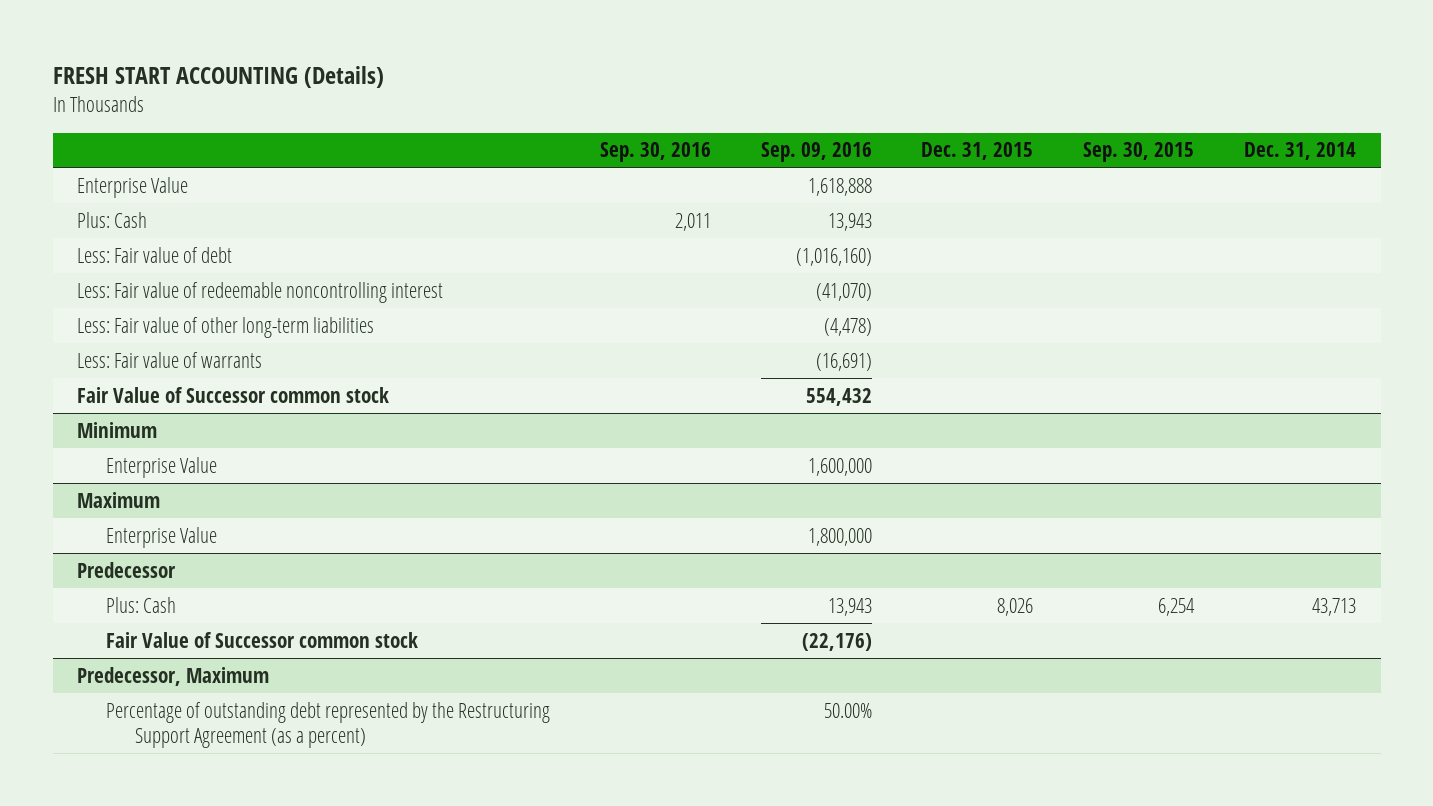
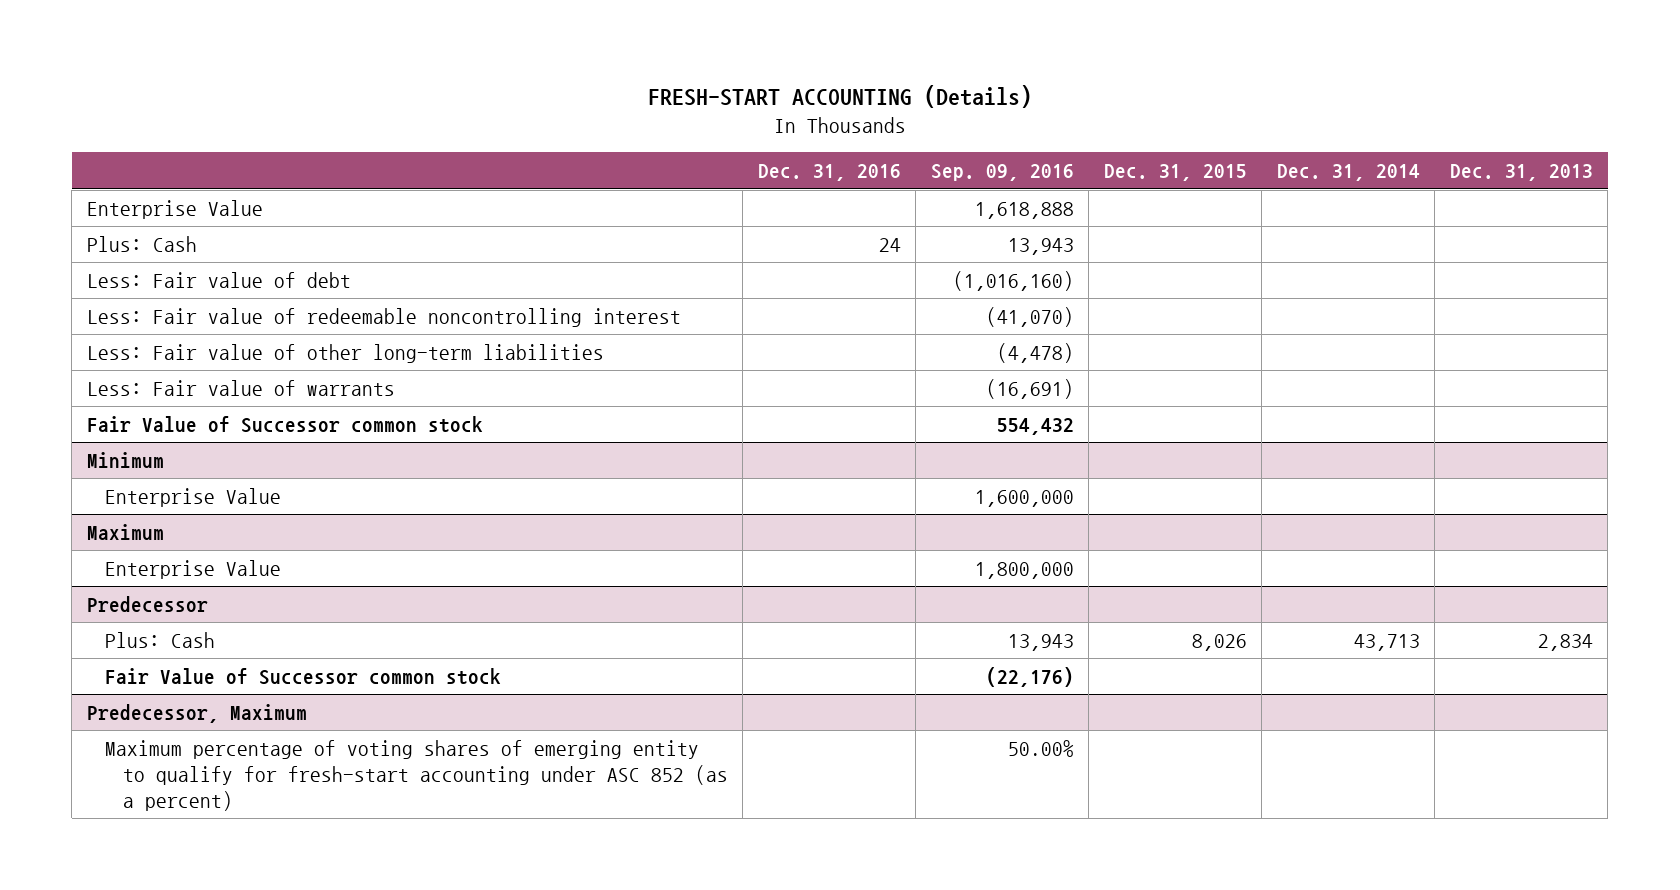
[52,66,384,89] FRESH START ACCOUNTING (Details) -> [647,84,1032,108] FRESH-START ACCOUNTING (Details)
[599,142,711,163] Sep. 30, 2016 -> none
[1083,142,1195,163] Sep. 30, 2015 -> none
none -> [757,164,901,182] Dec. 31, 2016
none -> [1449,164,1593,182] Dec. 31, 2013
[106,701,551,748] Percentage of outstanding debt represented by the Restructuring Support Agreement (as a percent) -> none
none -> [104,739,728,811] Maximum percentage of voting shares of emerging entity to qualify for fresh-start accounting under ASC 852 (as a percent)

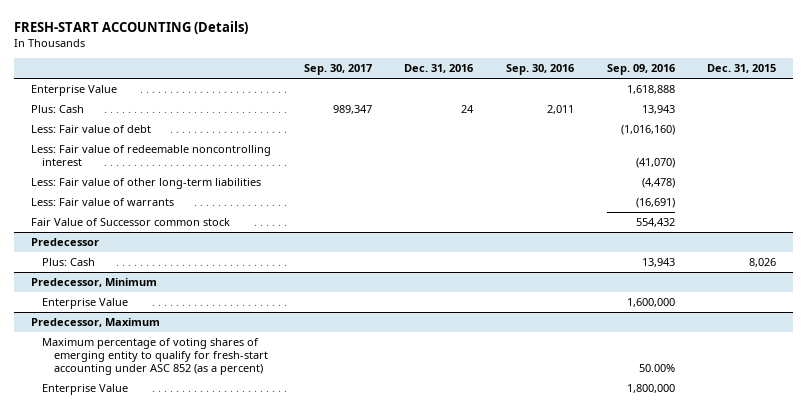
[1276,164,1420,182] Dec. 31, 2014 -> none
[1449,164,1593,182] Dec. 31, 2013 -> none
none -> [303,64,372,76] Sep. 30, 2017
none -> [506,64,575,76] Sep. 30, 2016
[86,451,164,468] Minimum -> none
[104,487,281,507] Enterprise Value -> none
[86,523,164,540] Maximum -> none
[104,559,281,579] Enterprise Value -> none
[104,667,501,685] Fair Value of Successor common stock -> none
none -> [30,278,157,288] Predecessor, Minimum
none -> [42,298,129,310] Enterprise Value
none -> [42,384,129,396] Enterprise Value

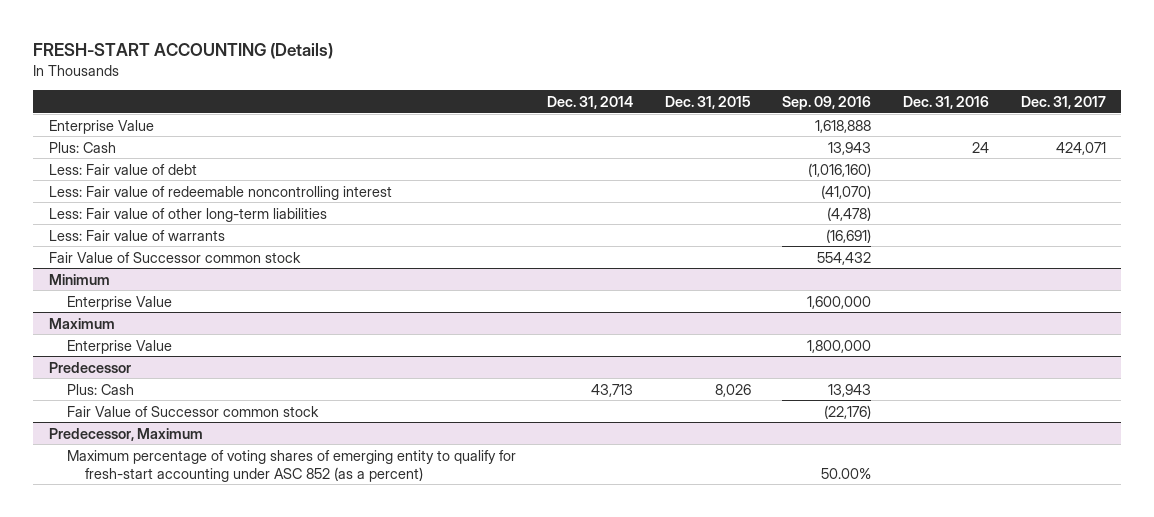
[303,64,372,76] Sep. 30, 2017 -> none
[506,64,575,76] Sep. 30, 2016 -> none
none -> [547,95,634,109] Dec. 31, 2014
none -> [1020,95,1106,109] Dec. 31, 2017
none -> [48,273,110,285] Minimum
none -> [66,295,172,310] Enterprise Value
none -> [48,317,115,329] Maximum
none -> [66,339,172,354] Enterprise Value
[30,278,157,288] Predecessor, Minimum -> none
[42,298,129,310] Enterprise Value -> none
none -> [66,405,319,417] Fair Value of Successor common stock
[42,384,129,396] Enterprise Value -> none

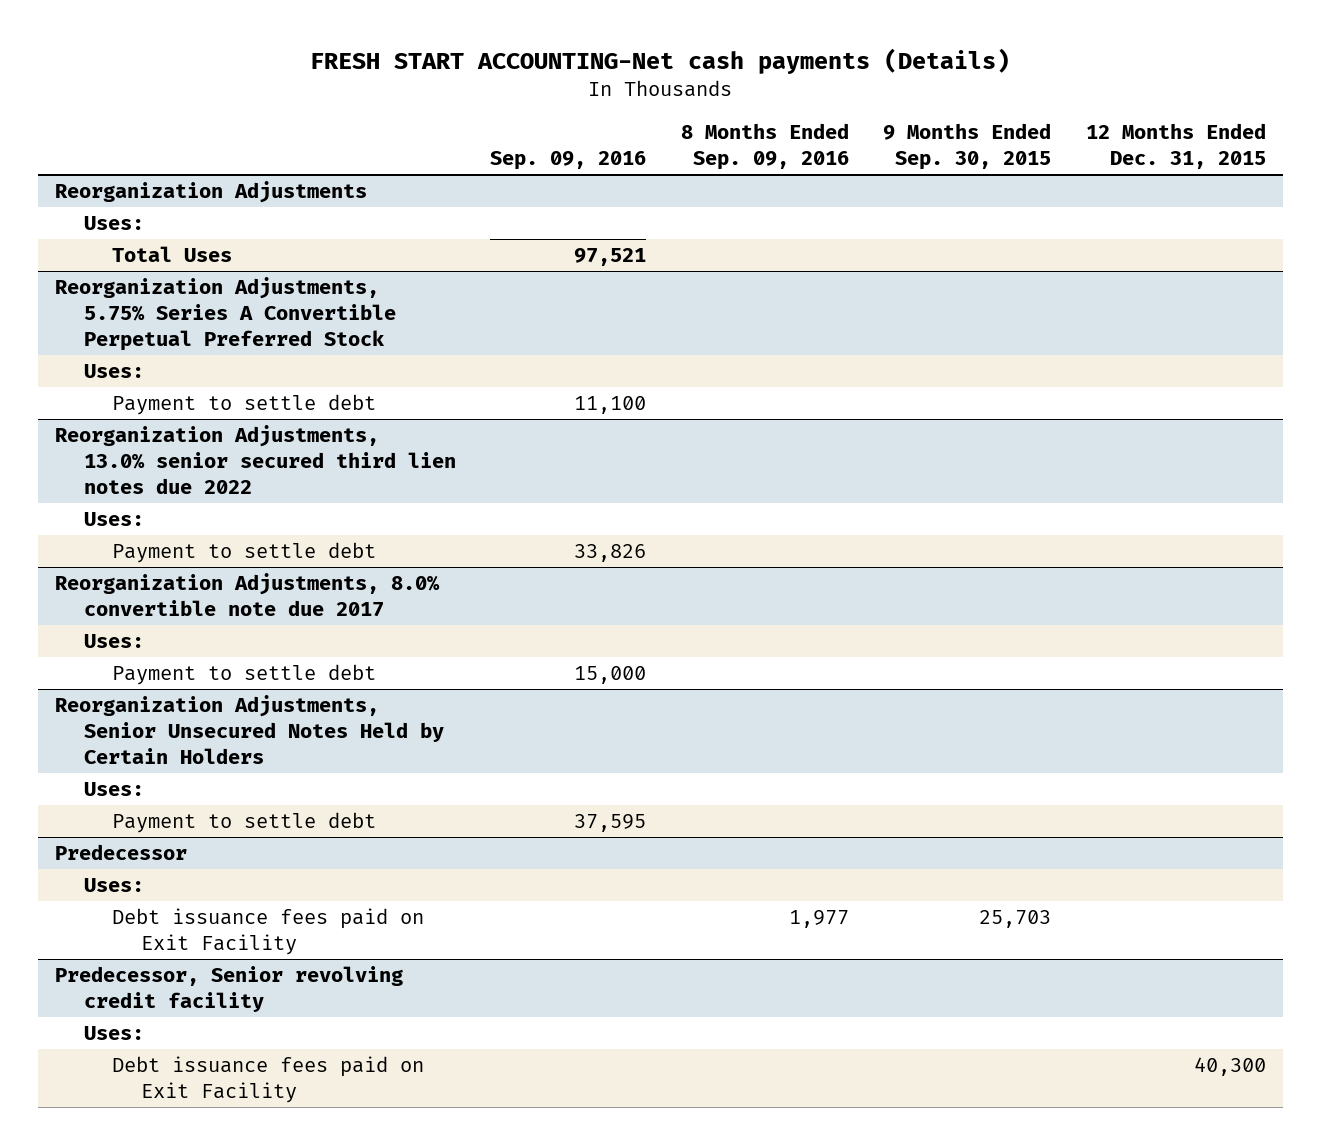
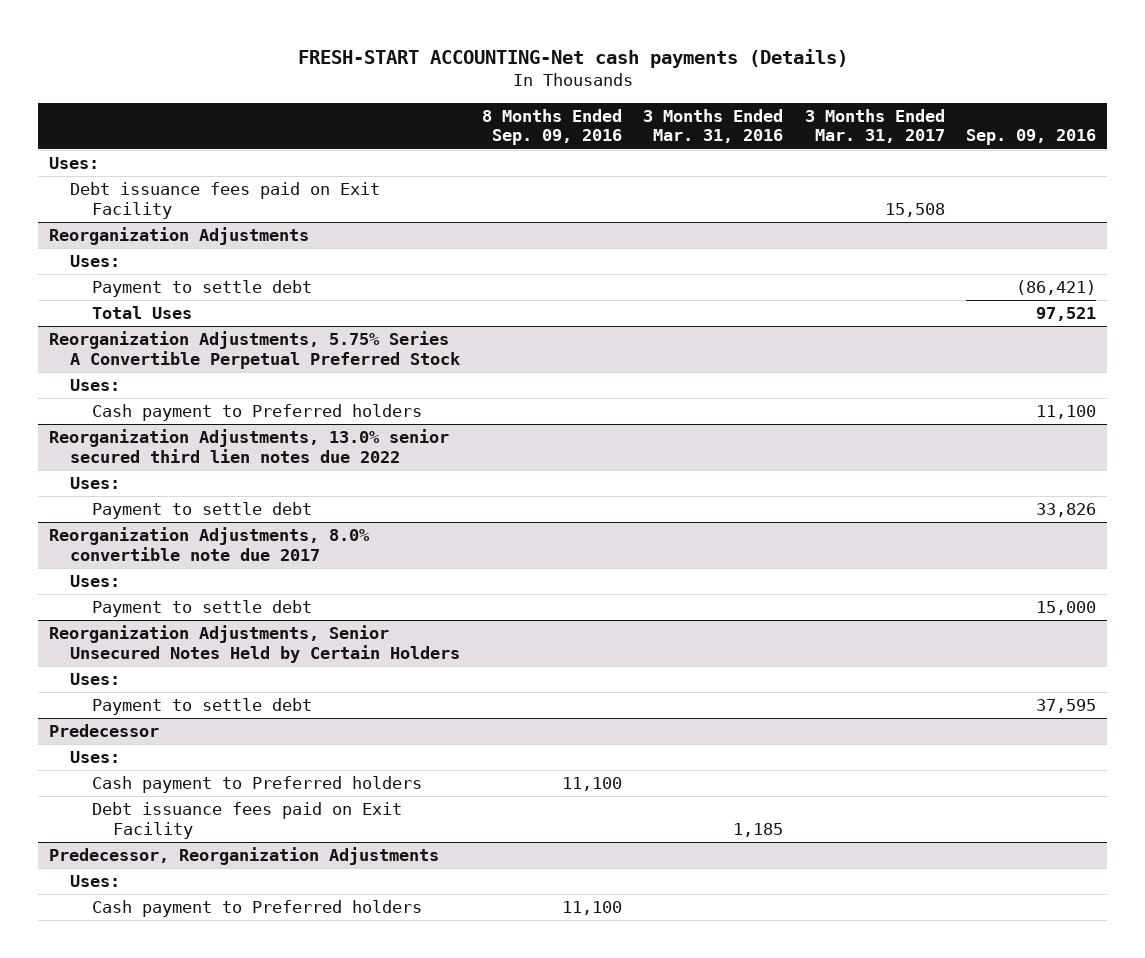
[310,47,1011,74] FRESH START ACCOUNTING-Net cash payments (Details) -> [297,49,848,69] FRESH-START ACCOUNTING-Net cash payments (Details)
[883,123,1052,171] 9 Months Ended Sep. 30, 2015 -> none
[1085,123,1266,170] 12 Months Ended Dec. 31, 2015 -> none
none -> [643,108,784,144] 3 Months Ended Mar. 31, 2016
none -> [804,108,945,144] 3 Months Ended Mar. 31, 2017
none -> [49,157,100,170] Uses:
none -> [70,182,381,219] Debt issuance fees paid on Exit Facility
none -> [91,280,312,298] Payment to settle debt
[112,394,377,416] Payment to settle debt -> [91,404,422,422] Cash payment to Preferred holders
[112,908,425,956] Debt issuance fees paid on Exit Facility -> none
[54,966,403,1013] Predecessor, Senior revolving credit facility -> none
[83,1026,144,1041] Uses: -> none
none -> [91,776,422,794] Cash payment to Preferred holders
none -> [49,847,440,866] Predecessor, Reorganization Adjustments
none -> [70,875,121,888] Uses:
none -> [91,900,422,918] Cash payment to Preferred holders

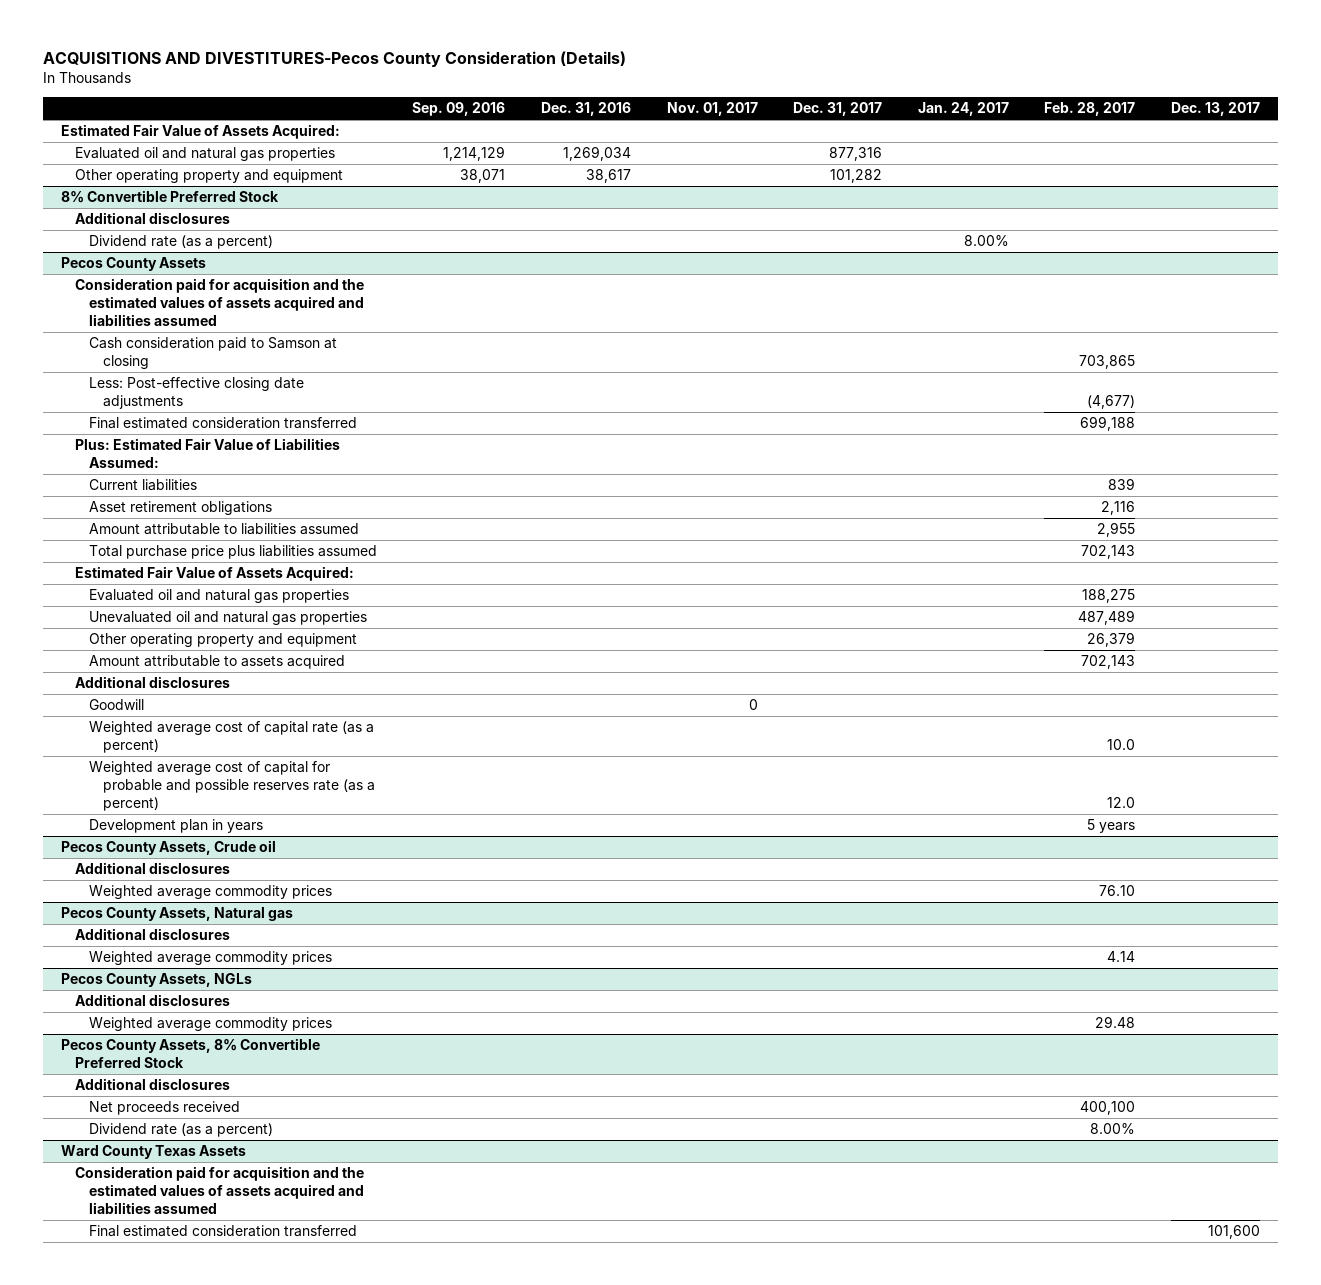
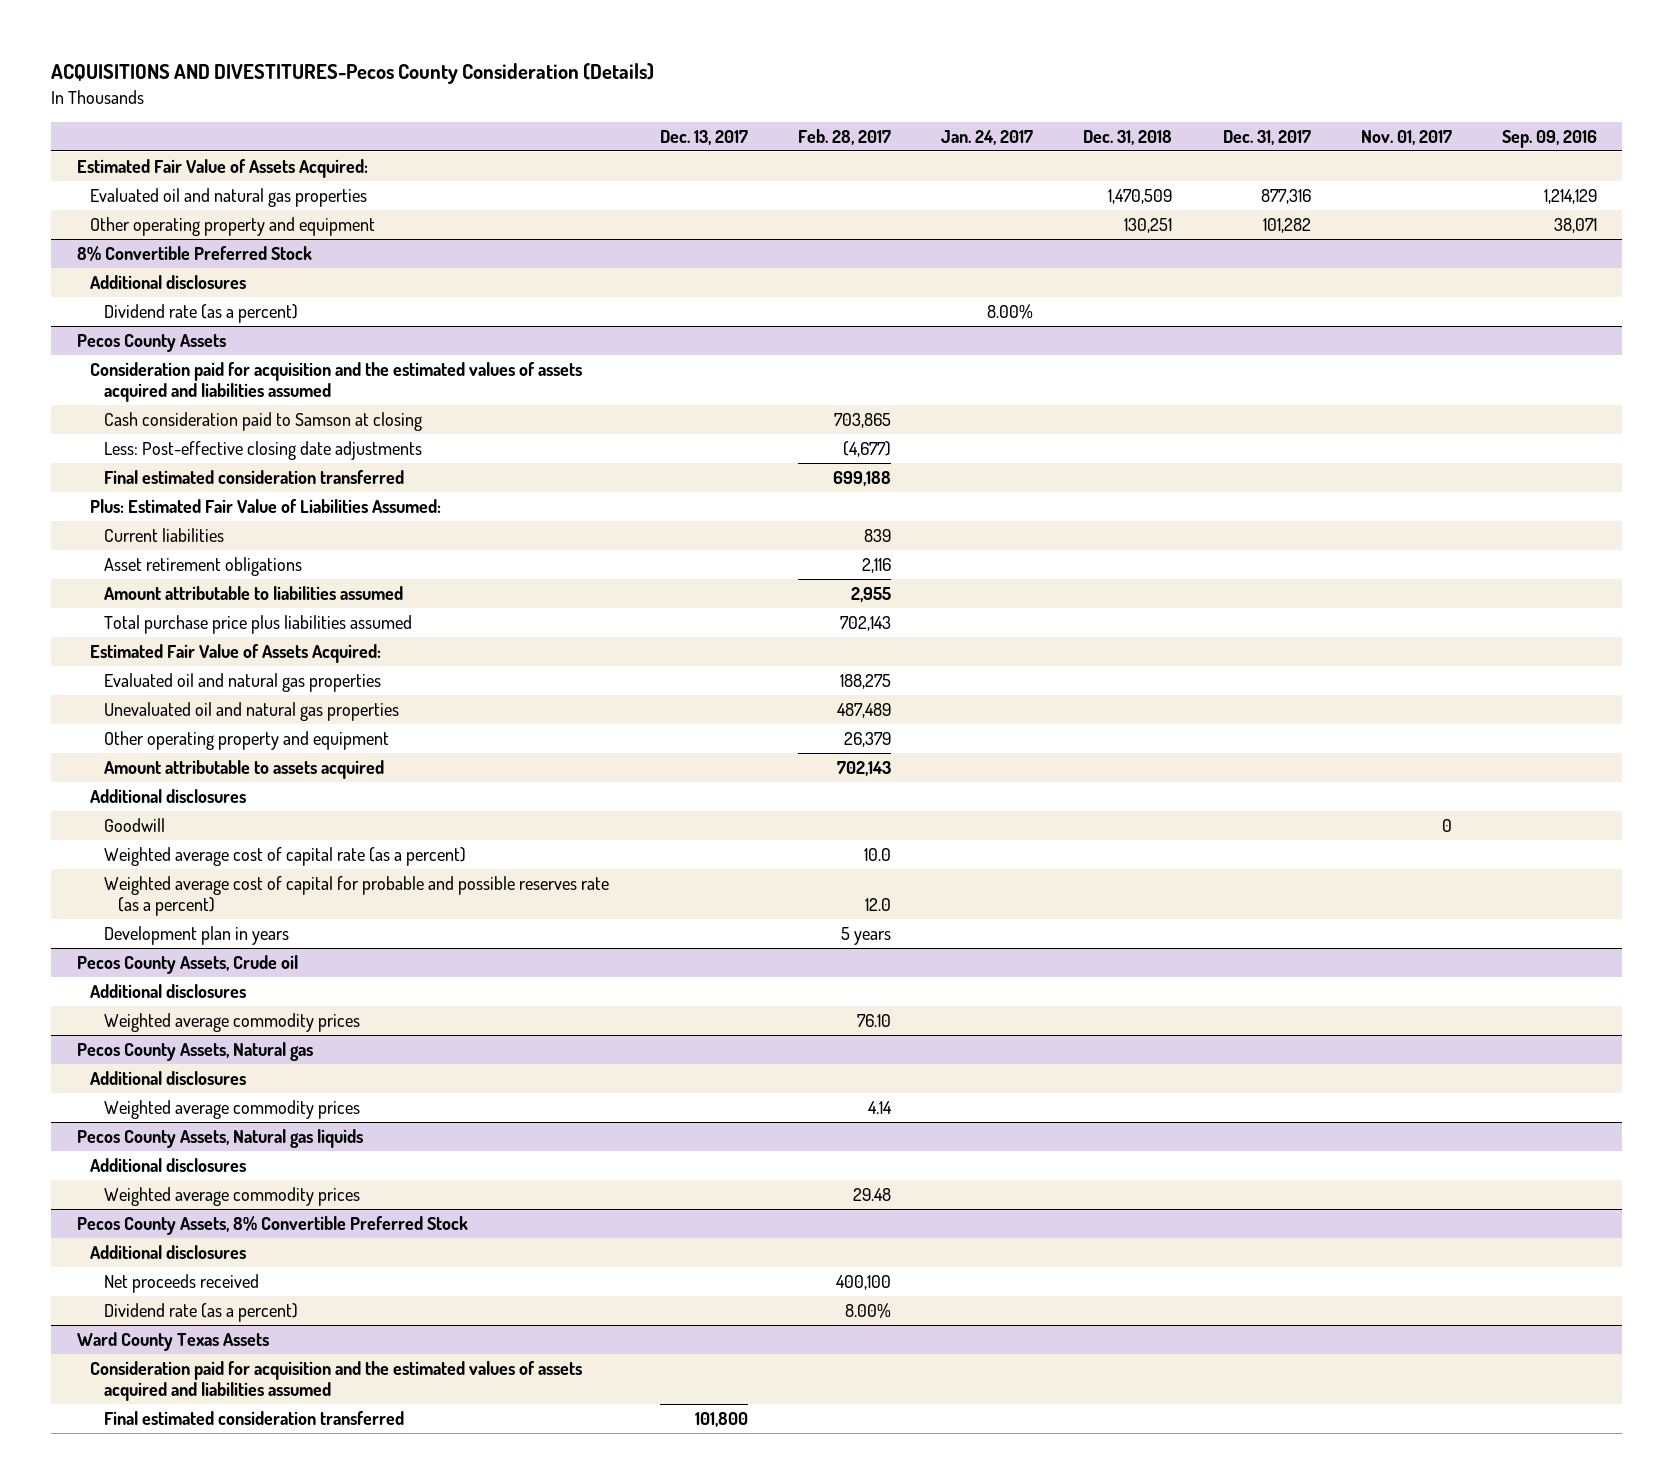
[541,102,632,117] Dec. 31, 2016 -> none
none -> [1083,129,1173,145] Dec. 31, 2018
[60,973,252,988] Pecos County Assets, NGLs -> none
none -> [76,1129,363,1149] Pecos County Assets, Natural gas liquids
[1207,1225,1260,1240] 101,600 -> [694,1412,748,1428] 101,800

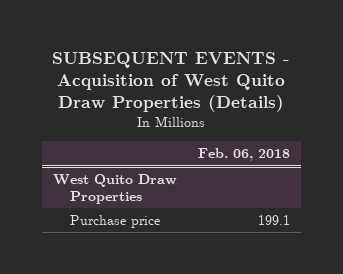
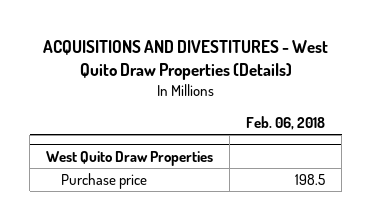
[52,51,291,112] SUBSEQUENT EVENTS - Acquisition of West Quito Draw Properties (Details) -> [42,39,328,81] ACQUISITIONS AND DIVESTITURES - West Quito Draw Properties (Details)
[258,214,291,225] 199.1 -> [295,173,326,185] 198.5

